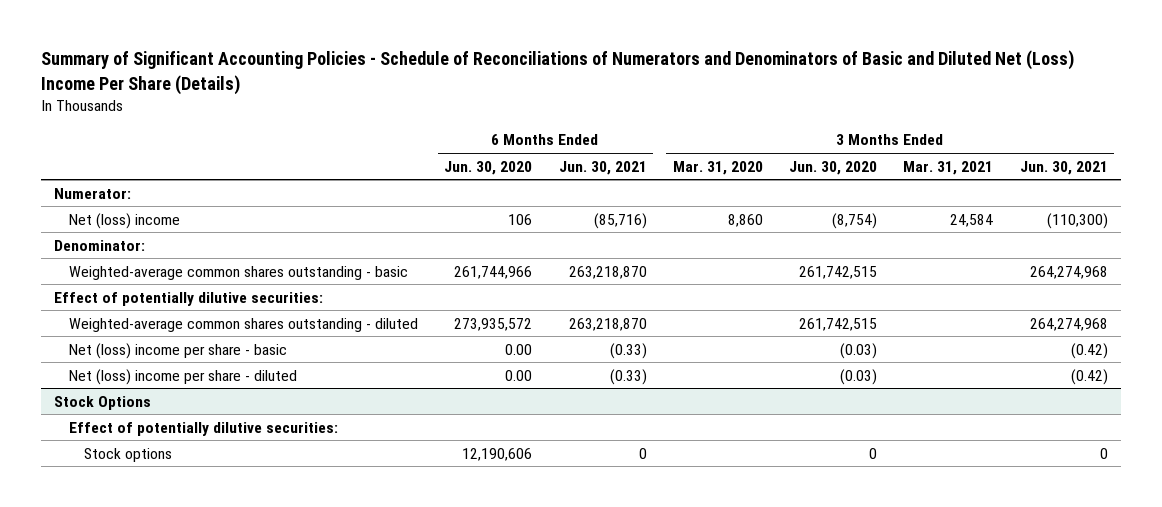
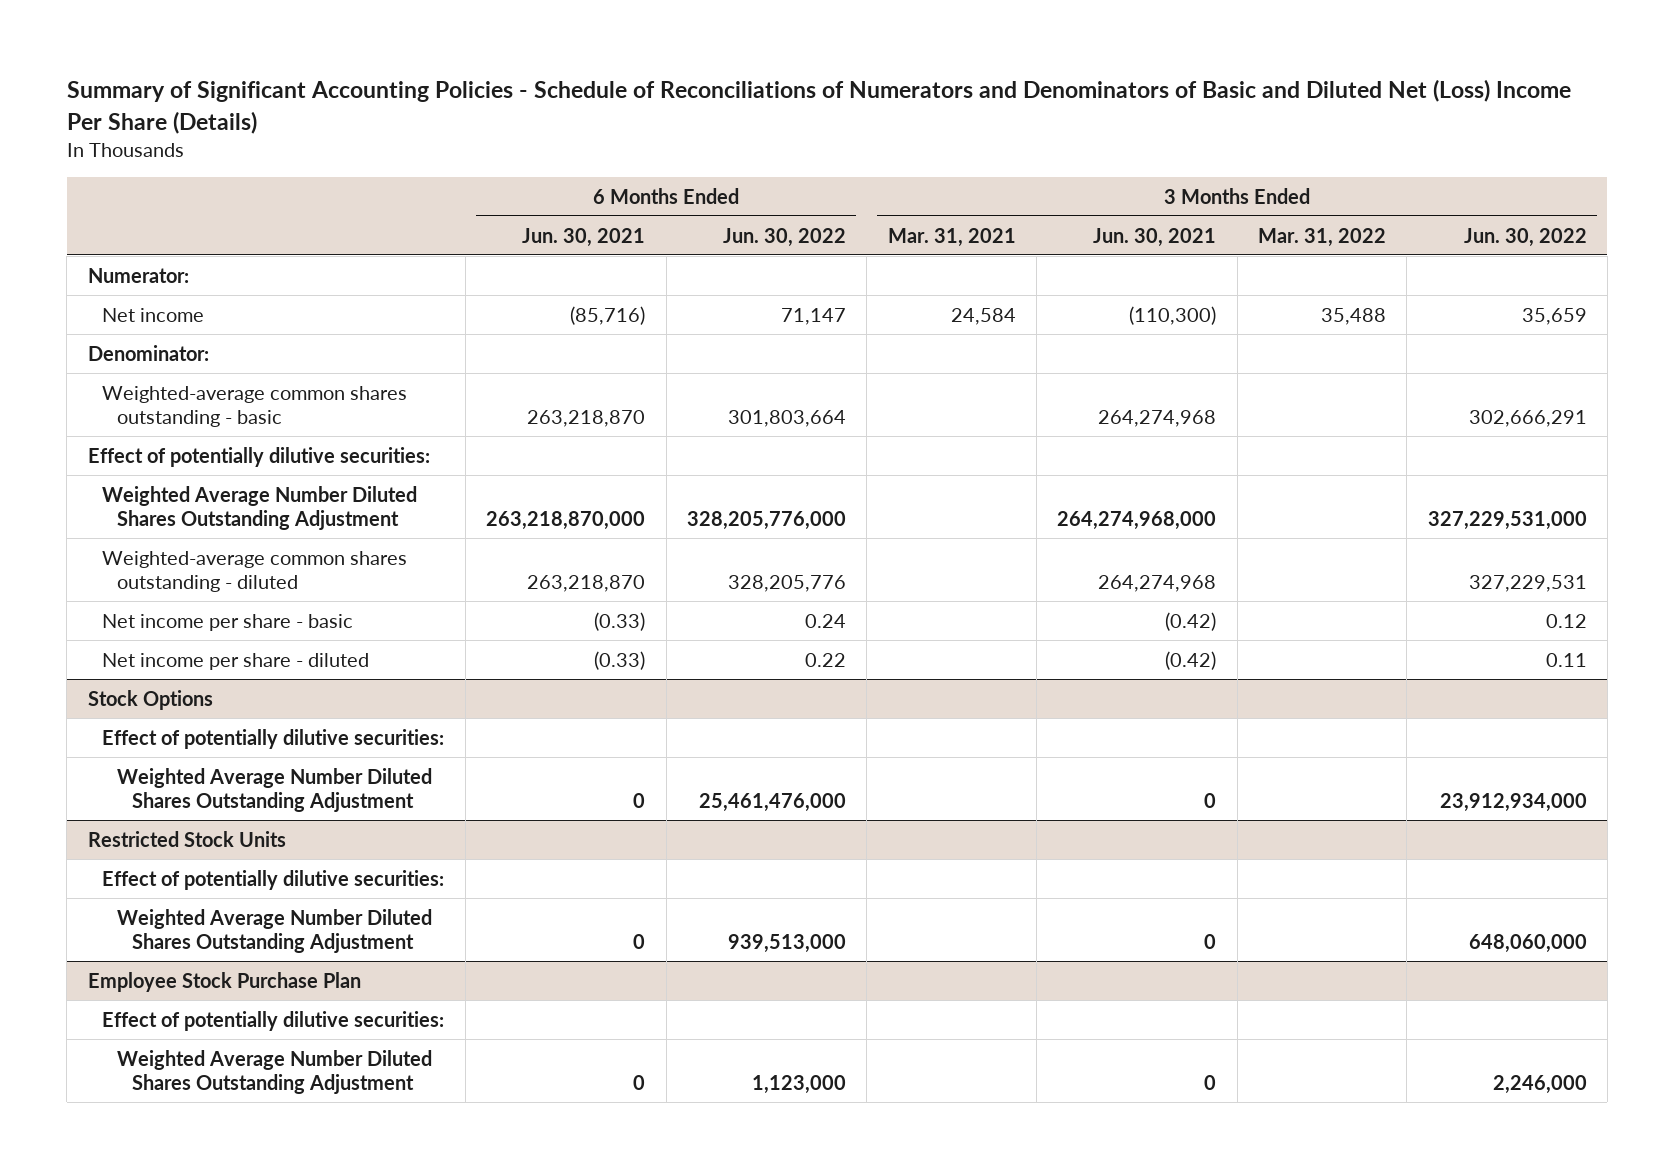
[444,160,533,175] Jun. 30, 2020 -> none
[672,160,763,175] Mar. 31, 2020 -> none
[789,160,878,175] Jun. 30, 2020 -> none
none -> [722,227,846,247] Jun. 30, 2022
none -> [1257,227,1386,247] Mar. 31, 2022
none -> [1463,227,1587,247] Jun. 30, 2022
[69,212,181,229] Net (loss) income -> [102,307,205,322] Net income
none -> [102,485,418,530] Weighted Average Number Diluted Shares Outstanding Adjustment
[69,342,288,359] Net (loss) income per share - basic -> [102,613,354,631] Net income per share - basic
[69,368,298,385] Net (loss) income per share - diluted -> [102,652,370,670] Net income per share - diluted
[83,447,172,462] Stock options -> [117,767,433,812] Weighted Average Number Diluted Shares Outstanding Adjustment
none -> [87,830,286,847] Restricted Stock Units
none -> [102,869,445,890] Effect of potentially dilutive securities:
none -> [117,908,433,953] Weighted Average Number Diluted Shares Outstanding Adjustment
none -> [87,971,361,992] Employee Stock Purchase Plan
none -> [102,1010,445,1031] Effect of potentially dilutive securities:
none -> [117,1049,433,1094] Weighted Average Number Diluted Shares Outstanding Adjustment

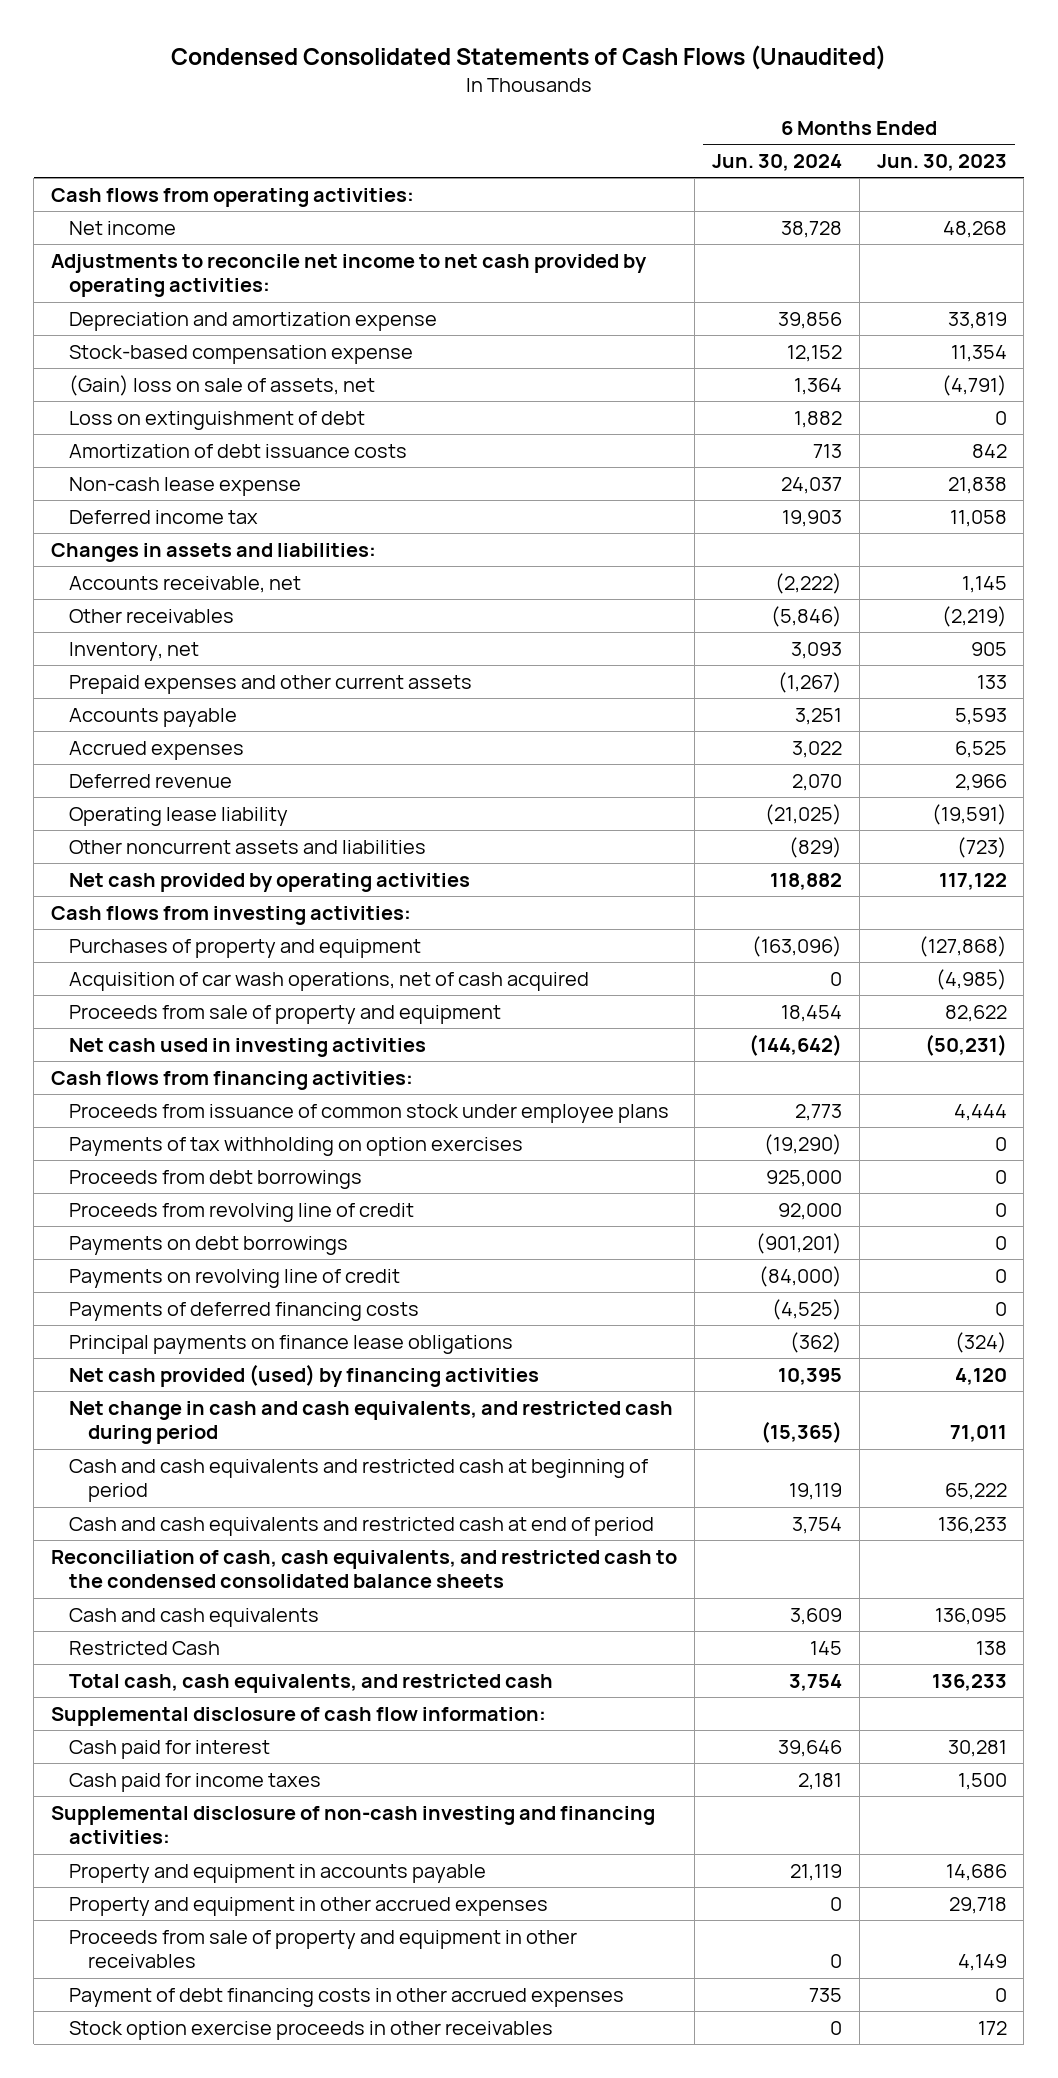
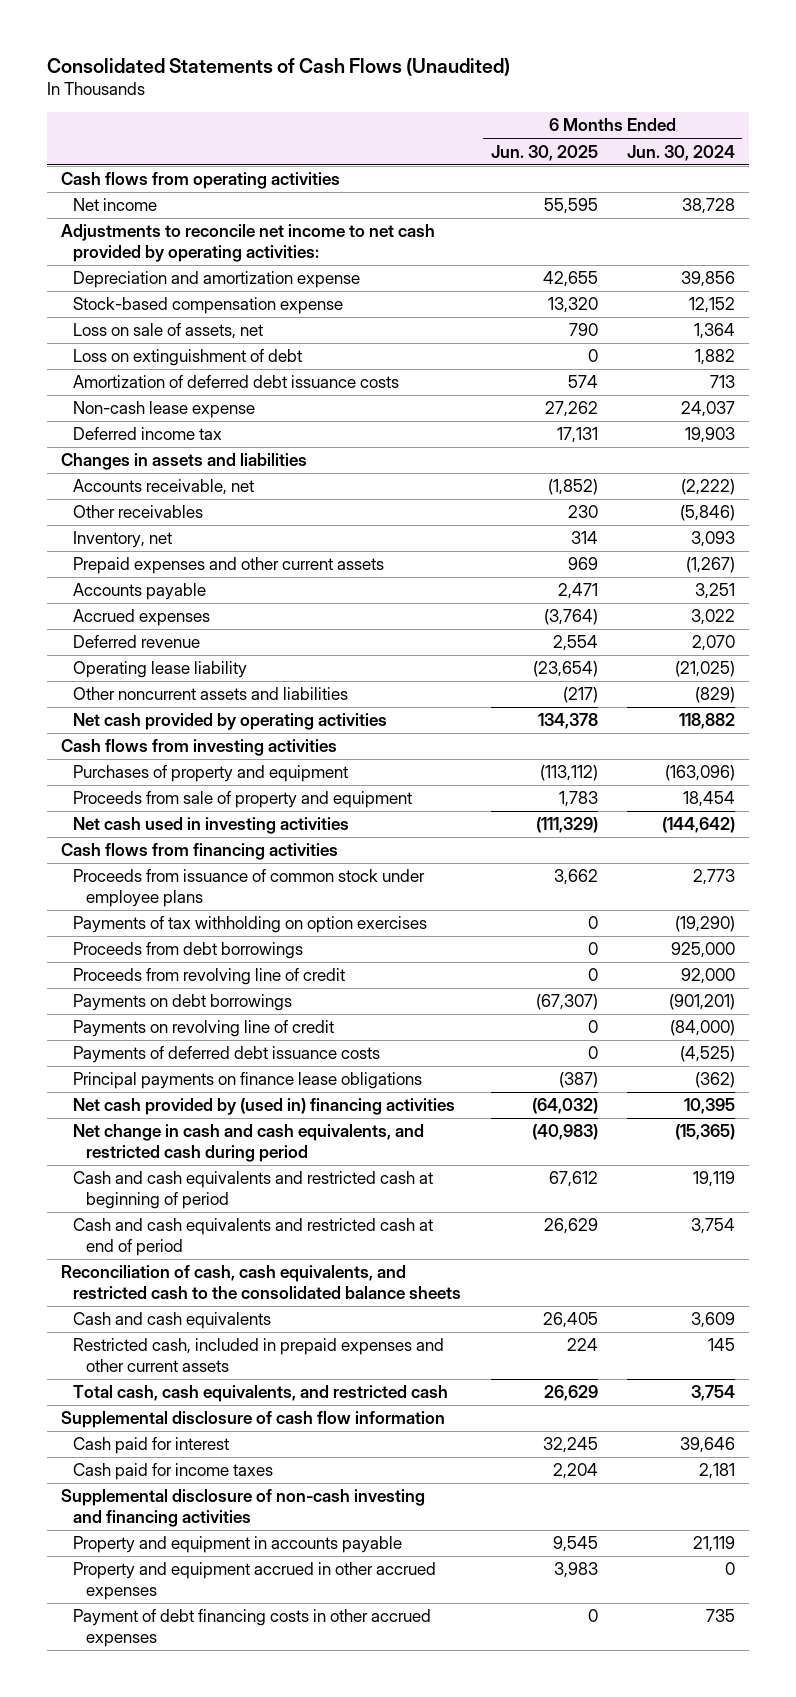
[170,44,886,70] Condensed Consolidated Statements of Cash Flows (Unaudited) -> [46,57,510,76] Consolidated Statements of Cash Flows (Unaudited)
[876,154,1007,172] Jun. 30, 2023 -> none
none -> [490,144,598,161] Jun. 30, 2025
[51,187,415,207] Cash flows from operating activities: -> [61,172,341,190] Cash flows from operating activities
[69,374,376,396] (Gain) loss on sale of assets, net -> [73,323,264,340] Loss on sale of assets, net
[69,443,408,458] Amortization of debt issuance costs -> [73,375,400,389] Amortization of deferred debt issuance costs
[51,542,377,562] Changes in assets and liabilities: -> [61,453,308,471] Changes in assets and liabilities
[51,905,412,925] Cash flows from investing activities: -> [61,739,338,757] Cash flows from investing activities
[69,971,590,991] Acquisition of car wash operations, net of cash acquired -> none
[51,1070,414,1090] Cash flows from financing activities: -> [61,843,339,861] Cash flows from financing activities
[69,1301,420,1321] Payments of deferred financing costs -> [73,1046,381,1064] Payments of deferred debt issuance costs
[69,1363,540,1387] Net cash provided (used) by financing activities -> [73,1098,456,1116] Net cash provided by (used in) financing activities
[51,1549,678,1589] Reconciliation of cash, cash equivalents, and restricted cash to the condensed consolidated balance sheets -> [61,1265,462,1299] Reconciliation of cash, cash equivalents, and restricted cash to the consolidated balance sheets
[69,1640,221,1655] Restricted Cash -> [73,1338,445,1372] Restricted cash, included in prepaid expenses and other current assets
[51,1706,547,1726] Supplemental disclosure of cash flow information: -> [61,1411,446,1429] Supplemental disclosure of cash flow information
[51,1805,656,1845] Supplemental disclosure of non-cash investing and financing activities: -> [61,1489,426,1527] Supplemental disclosure of non-cash investing and financing activities
[69,1929,578,1969] Proceeds from sale of property and equipment in other receivables -> none
[69,1896,549,1916] Property and equipment in other accrued expenses -> [73,1562,437,1600] Property and equipment accrued in other accrued expenses
[69,2020,554,2040] Stock option exercise proceeds in other receivables -> none

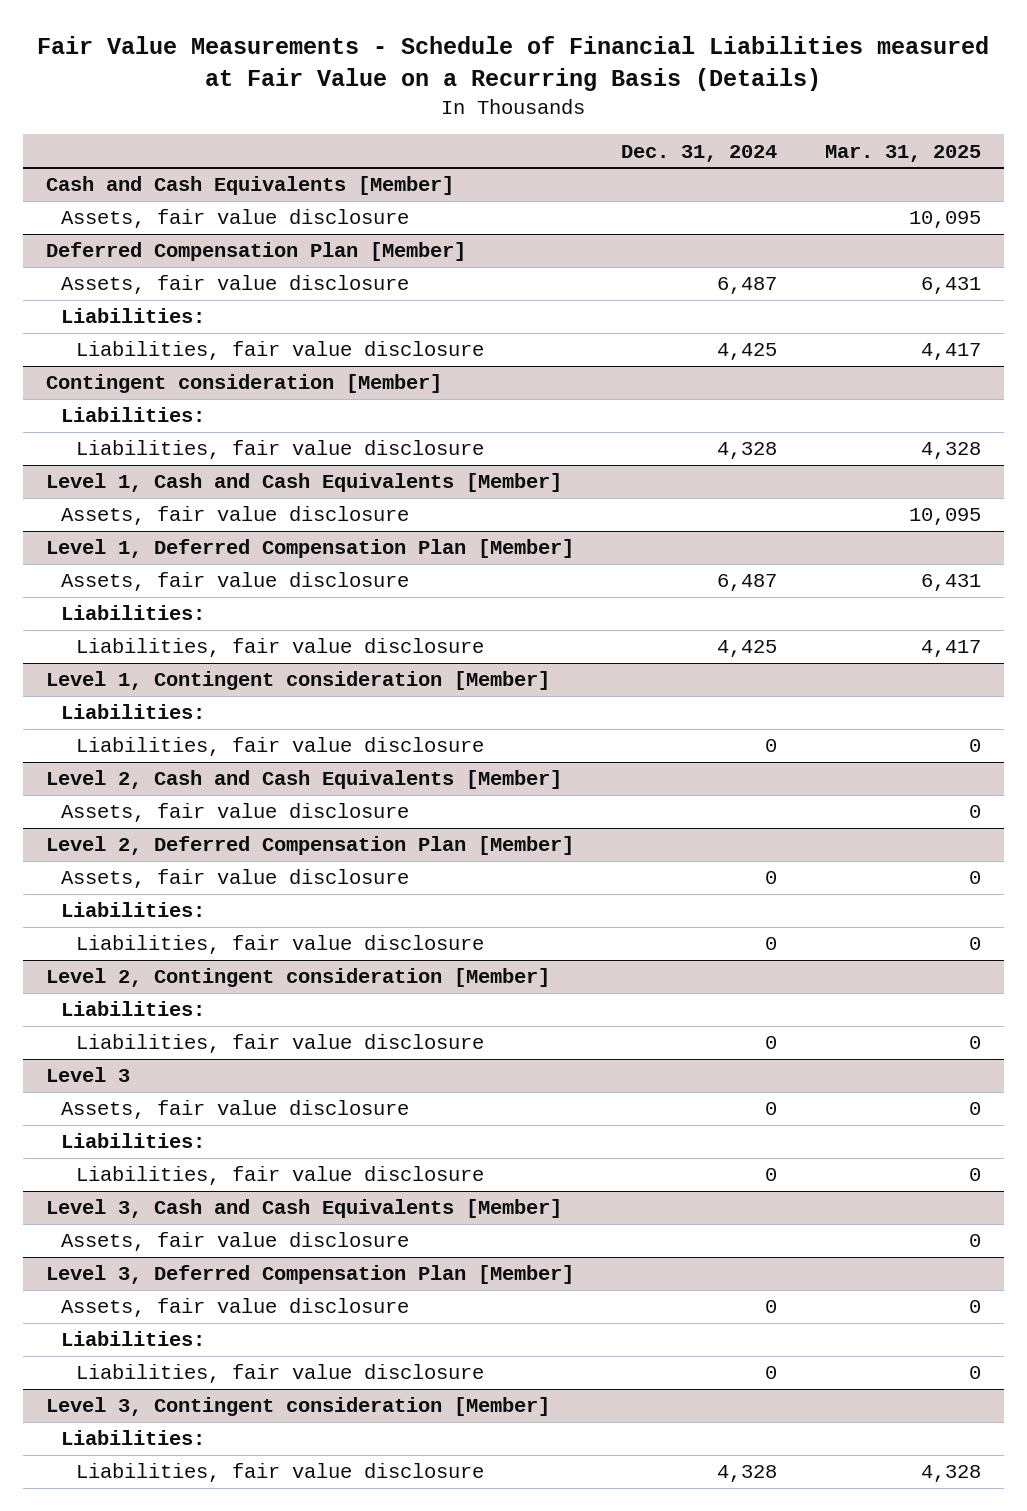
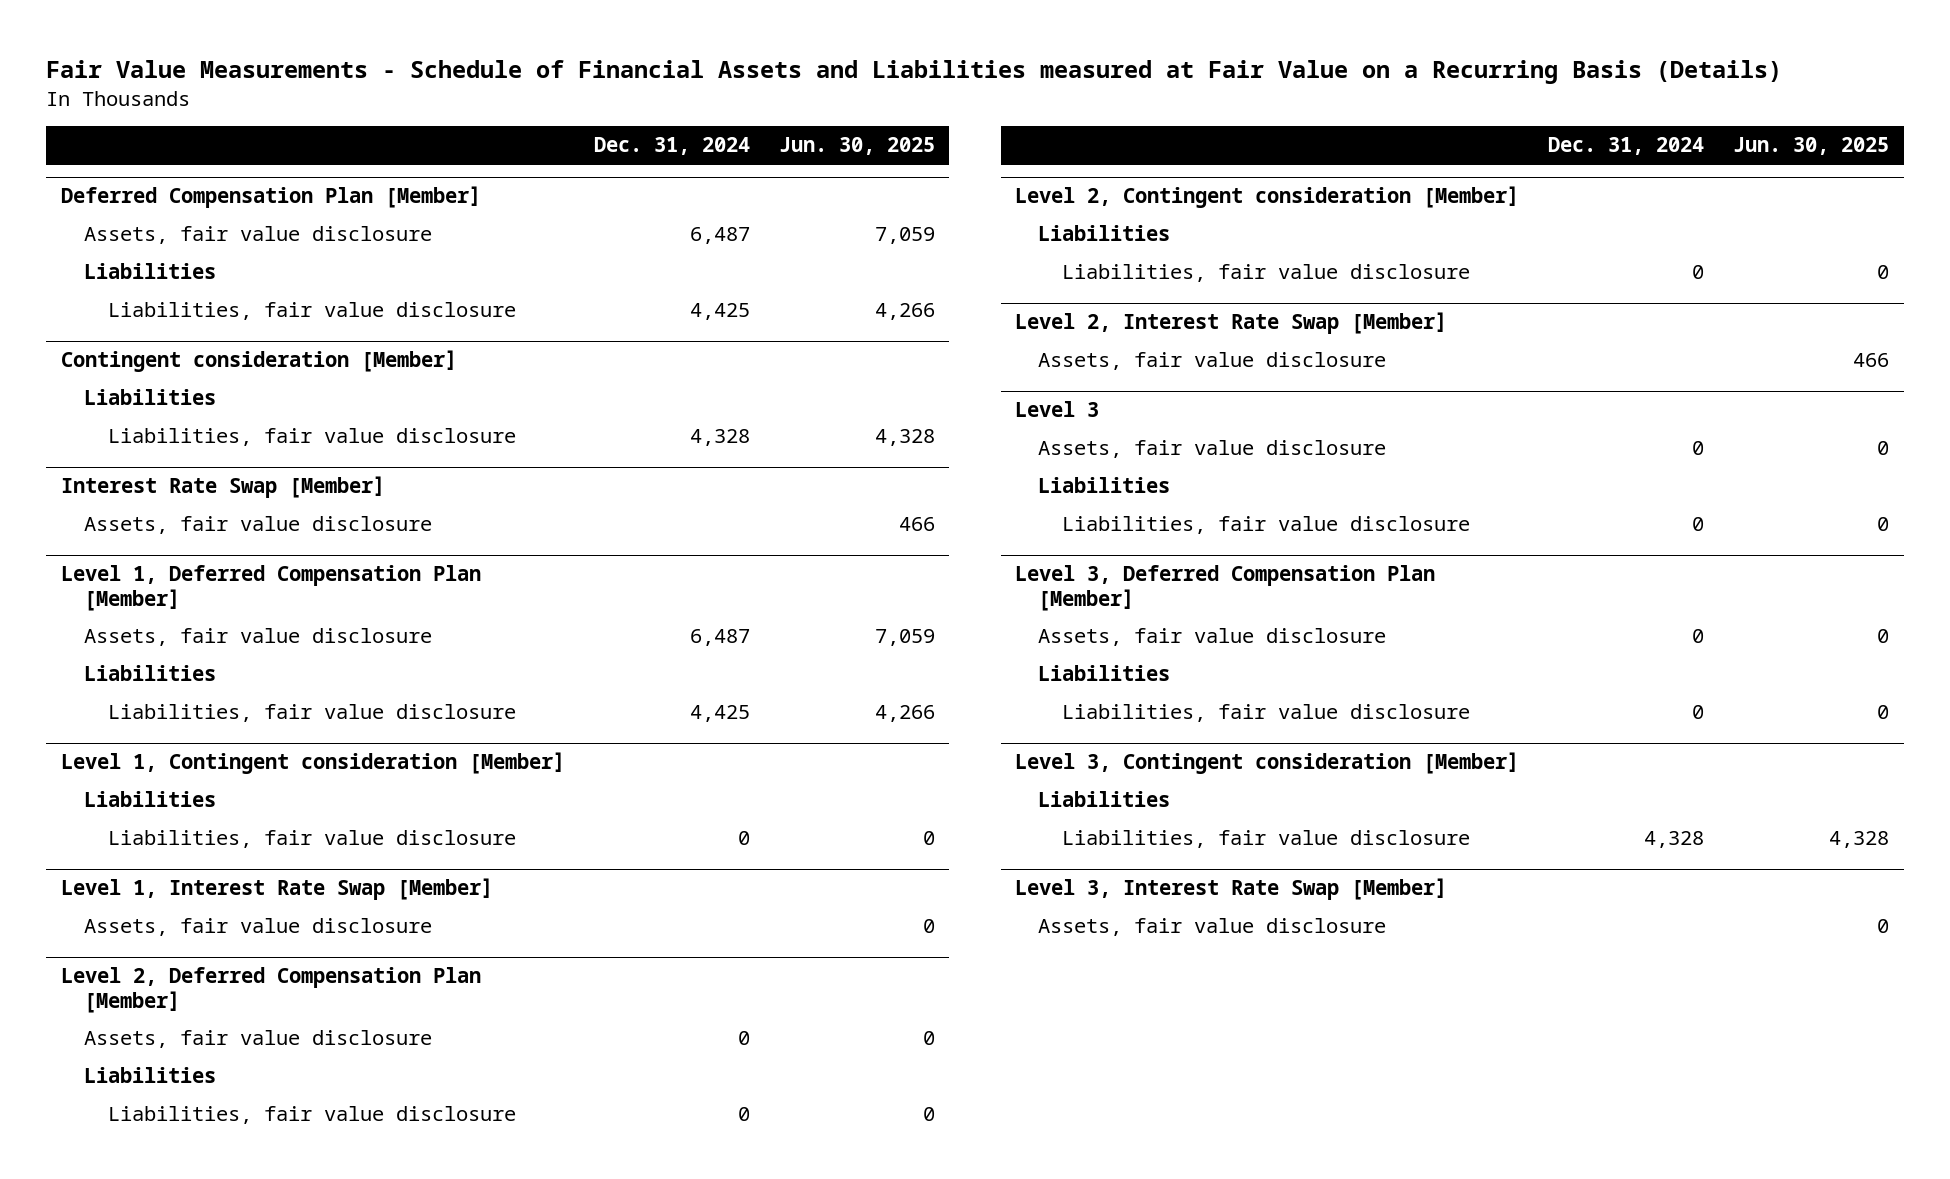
[37,36,990,92] Fair Value Measurements - Schedule of Financial Liabilities measured at Fair Value on a Recurring Basis (Details) -> [46,60,1783,85] Fair Value Measurements - Schedule of Financial Assets and Liabilities measured at Fair Value on a Recurring Basis (Details)
[824,144,981,162] Mar. 31, 2025 -> none
none -> [778,137,935,156] Jun. 30, 2025
[46,176,455,196] Cash and Cash Equivalents [Member] -> none
[61,209,410,229] Assets, fair value disclosure -> none
[61,308,206,324] Liabilities: -> [84,263,217,280] Liabilities
[61,407,206,423] Liabilities: -> [84,389,217,406] Liabilities
[46,473,563,493] Level 1, Cash and Cash Equivalents [Member] -> none
none -> [60,476,385,499] Interest Rate Swap [Member]
[61,605,206,621] Liabilities: -> [84,665,217,682] Liabilities
[61,704,206,720] Liabilities: -> [84,791,217,808] Liabilities
[46,770,563,790] Level 2, Cash and Cash Equivalents [Member] -> none
none -> [60,878,493,901] Level 1, Interest Rate Swap [Member]
[61,902,206,918] Liabilities: -> [84,1067,217,1084] Liabilities
[61,1001,206,1017] Liabilities: -> [1038,225,1171,242] Liabilities
none -> [1015,312,1448,335] Level 2, Interest Rate Swap [Member]
none -> [1038,352,1387,371] Assets, fair value disclosure
[61,1133,206,1149] Liabilities: -> [1038,477,1171,494] Liabilities
[46,1199,563,1219] Level 3, Cash and Cash Equivalents [Member] -> none
[61,1232,410,1252] Assets, fair value disclosure -> none
[61,1331,206,1347] Liabilities: -> [1038,665,1171,682] Liabilities
[61,1430,206,1446] Liabilities: -> [1038,791,1171,808] Liabilities
none -> [1015,878,1448,901] Level 3, Interest Rate Swap [Member]
none -> [1038,918,1387,937] Assets, fair value disclosure

